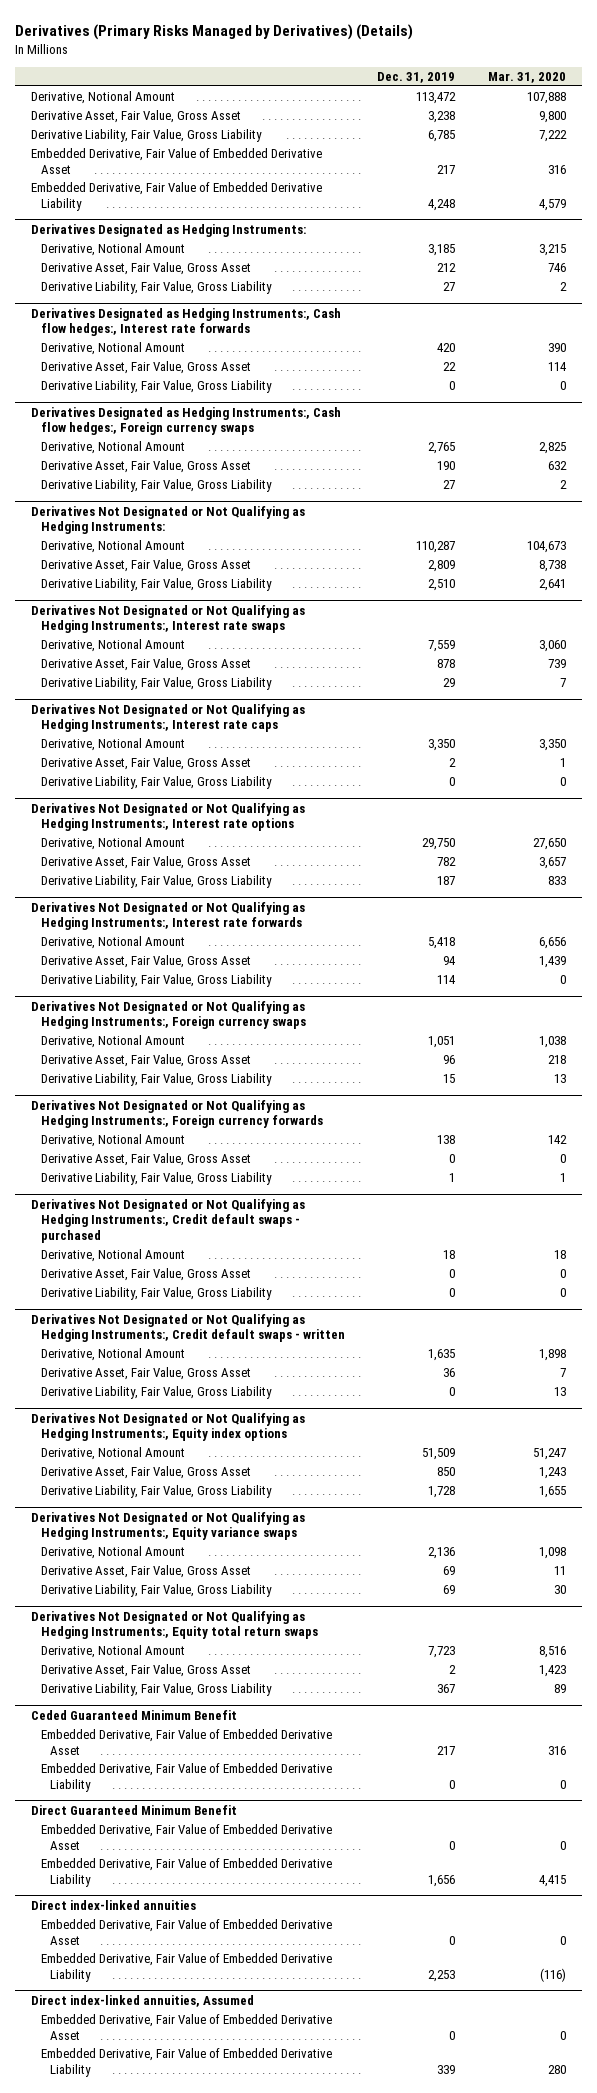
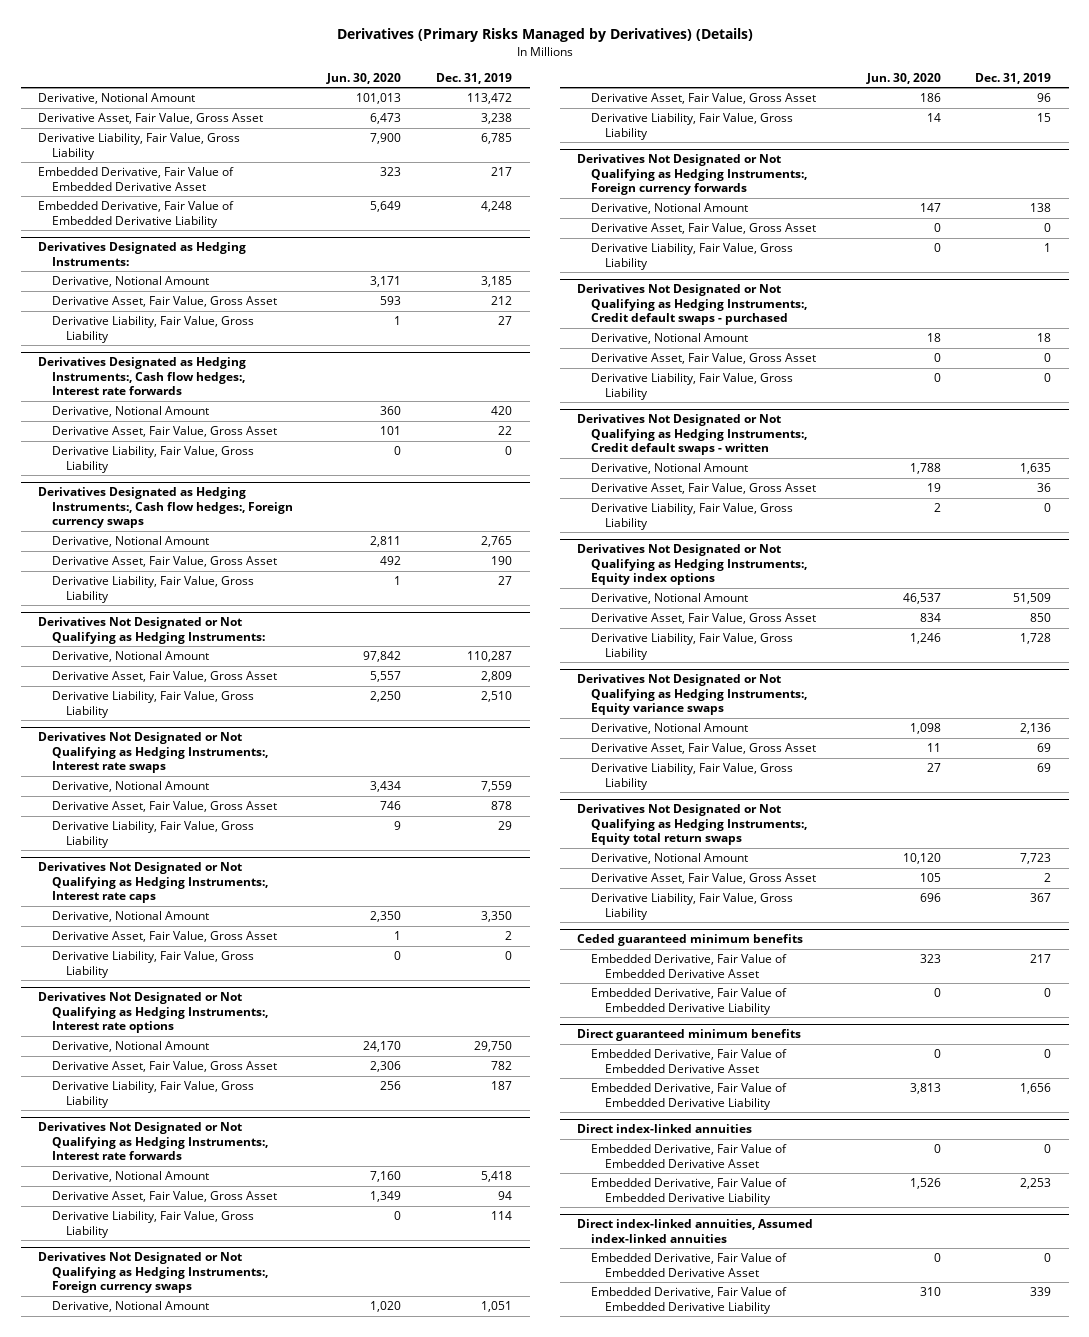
[487,71,566,83] Mar. 31, 2020 -> none
none -> [326,72,402,84] Jun. 30, 2020
[31,1709,238,1720] Ceded Guaranteed Minimum Benefit -> [577,934,804,947] Ceded guaranteed minimum benefits
[31,1804,238,1815] Direct Guaranteed Minimum Benefit -> [577,1029,802,1042] Direct guaranteed minimum benefits
[31,1994,255,2007] Direct index-linked annuities, Assumed -> [577,1219,814,1243] Direct index-linked annuities, Assumed index-linked annuities

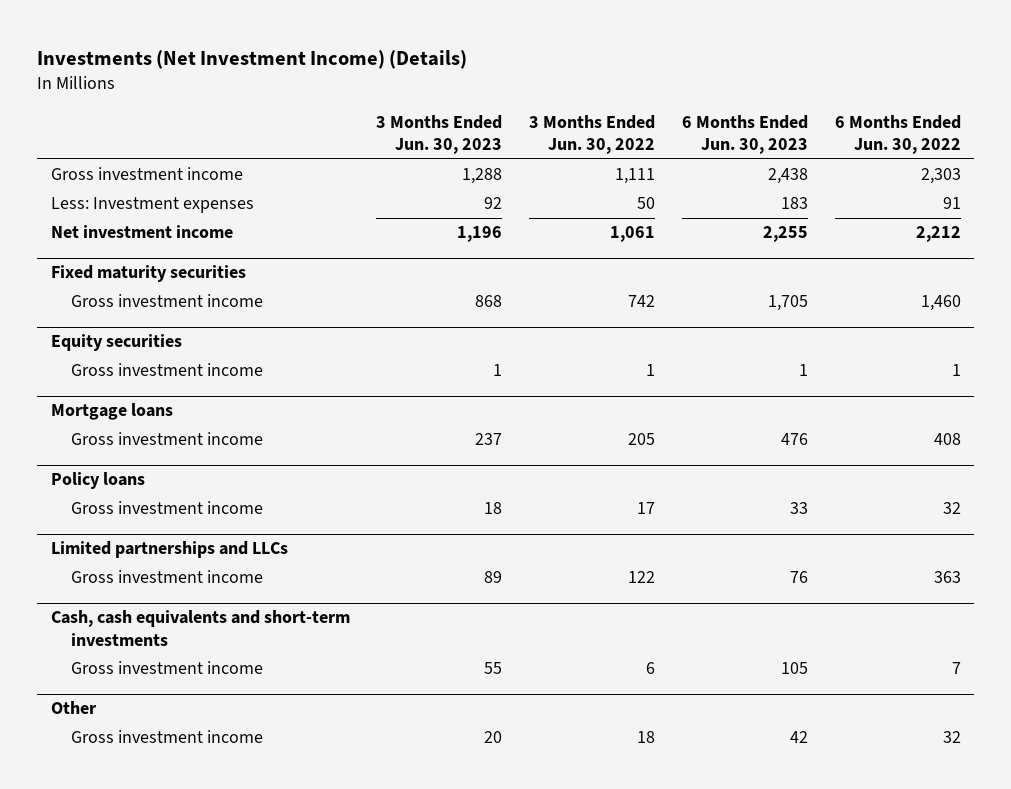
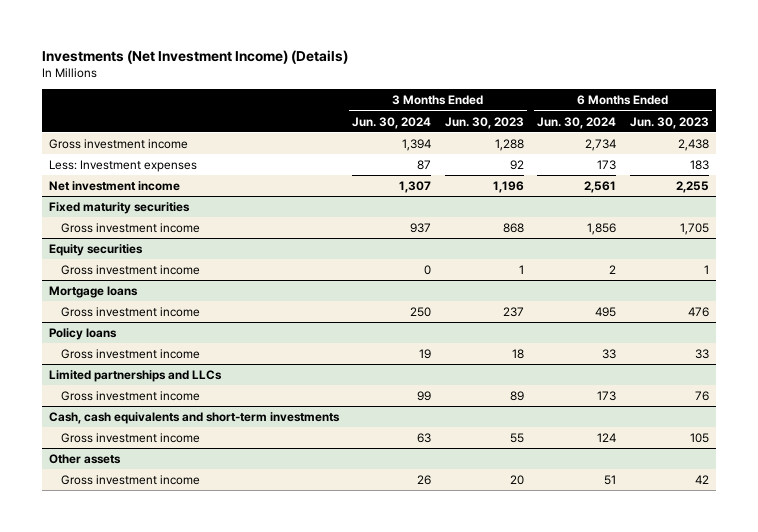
[529,114,656,154] 3 Months Ended Jun. 30, 2022 -> none
[834,114,961,154] 6 Months Ended Jun. 30, 2022 -> none
none -> [352,116,432,129] Jun. 30, 2024
none -> [537,116,617,129] Jun. 30, 2024
[50,701,97,715] Other -> [48,453,121,464] Other assets

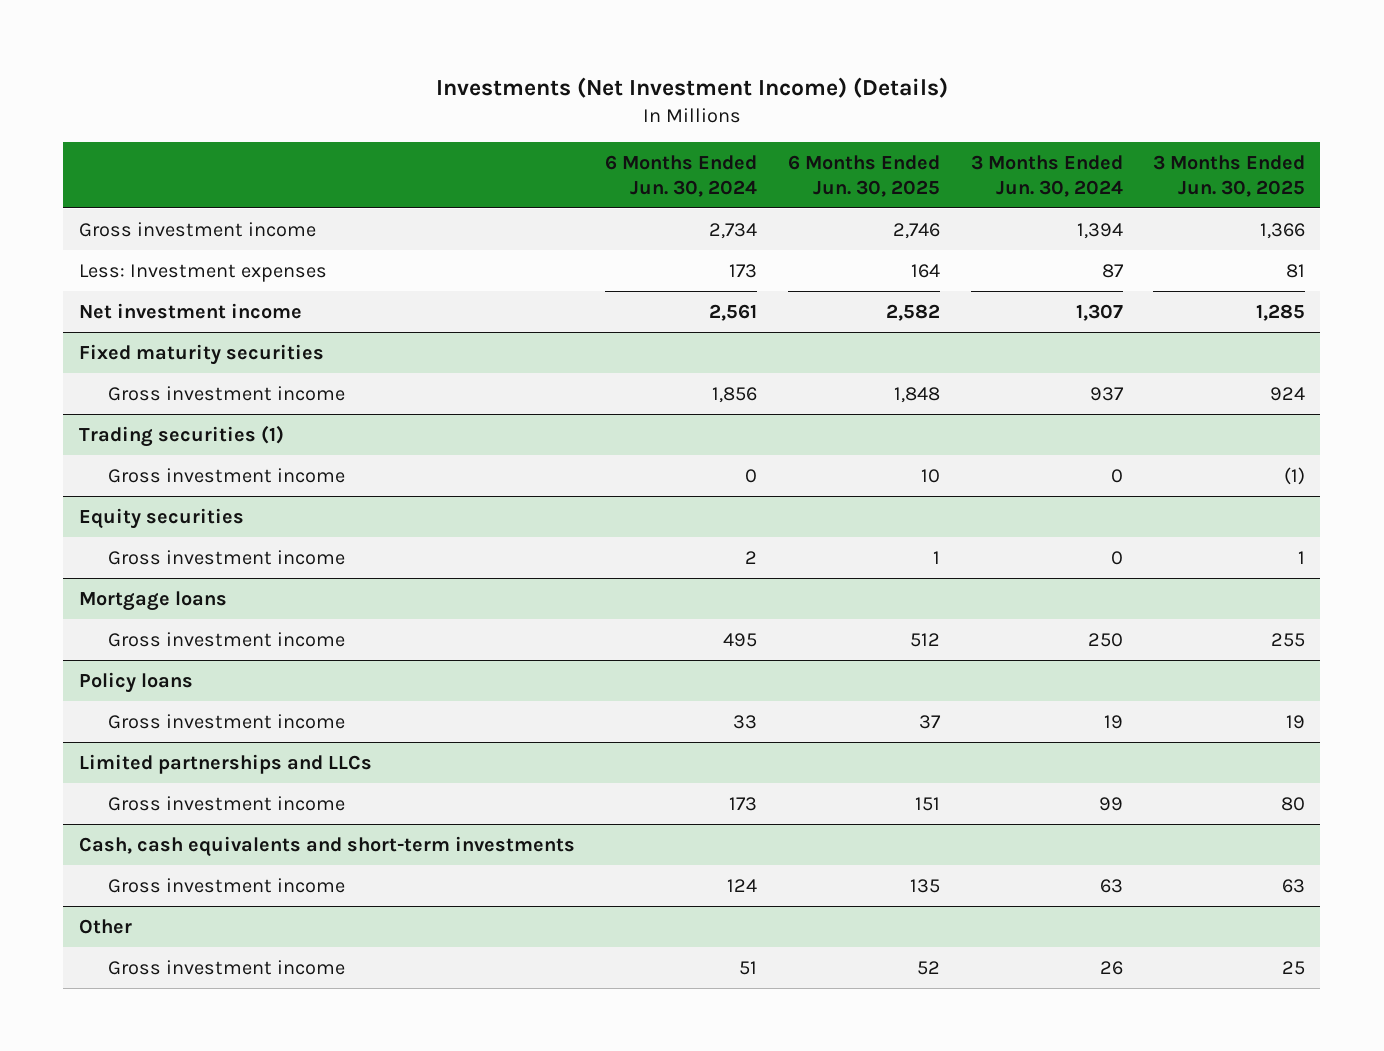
[444,116,524,129] Jun. 30, 2023 -> none
[630,116,710,129] Jun. 30, 2023 -> none
none -> [787,154,940,197] 6 Months Ended Jun. 30, 2025
none -> [1153,154,1306,197] 3 Months Ended Jun. 30, 2025
none -> [78,424,284,447] Trading securities (1)
none -> [108,467,346,483] Gross investment income
[48,453,121,464] Other assets -> [78,918,132,934] Other

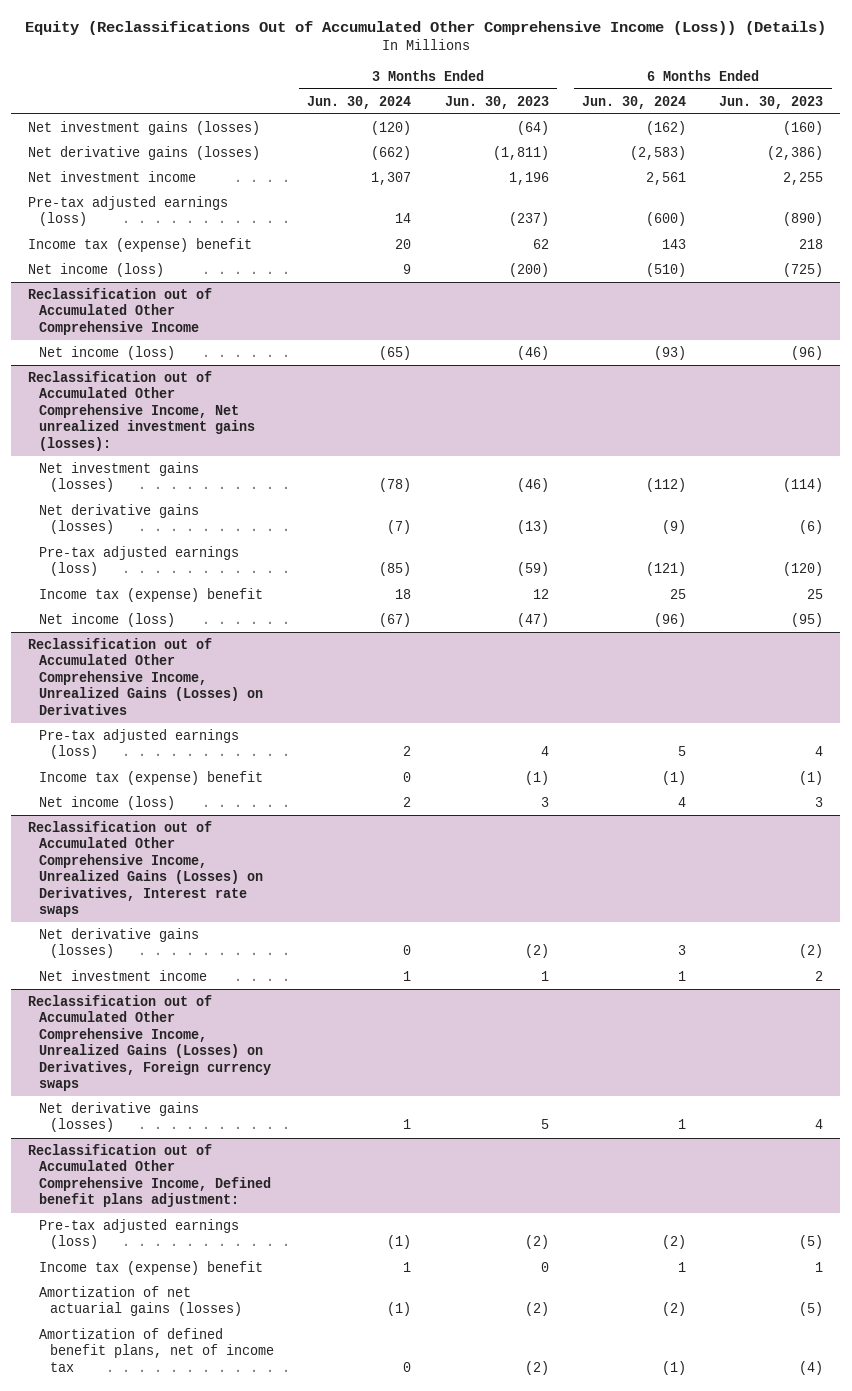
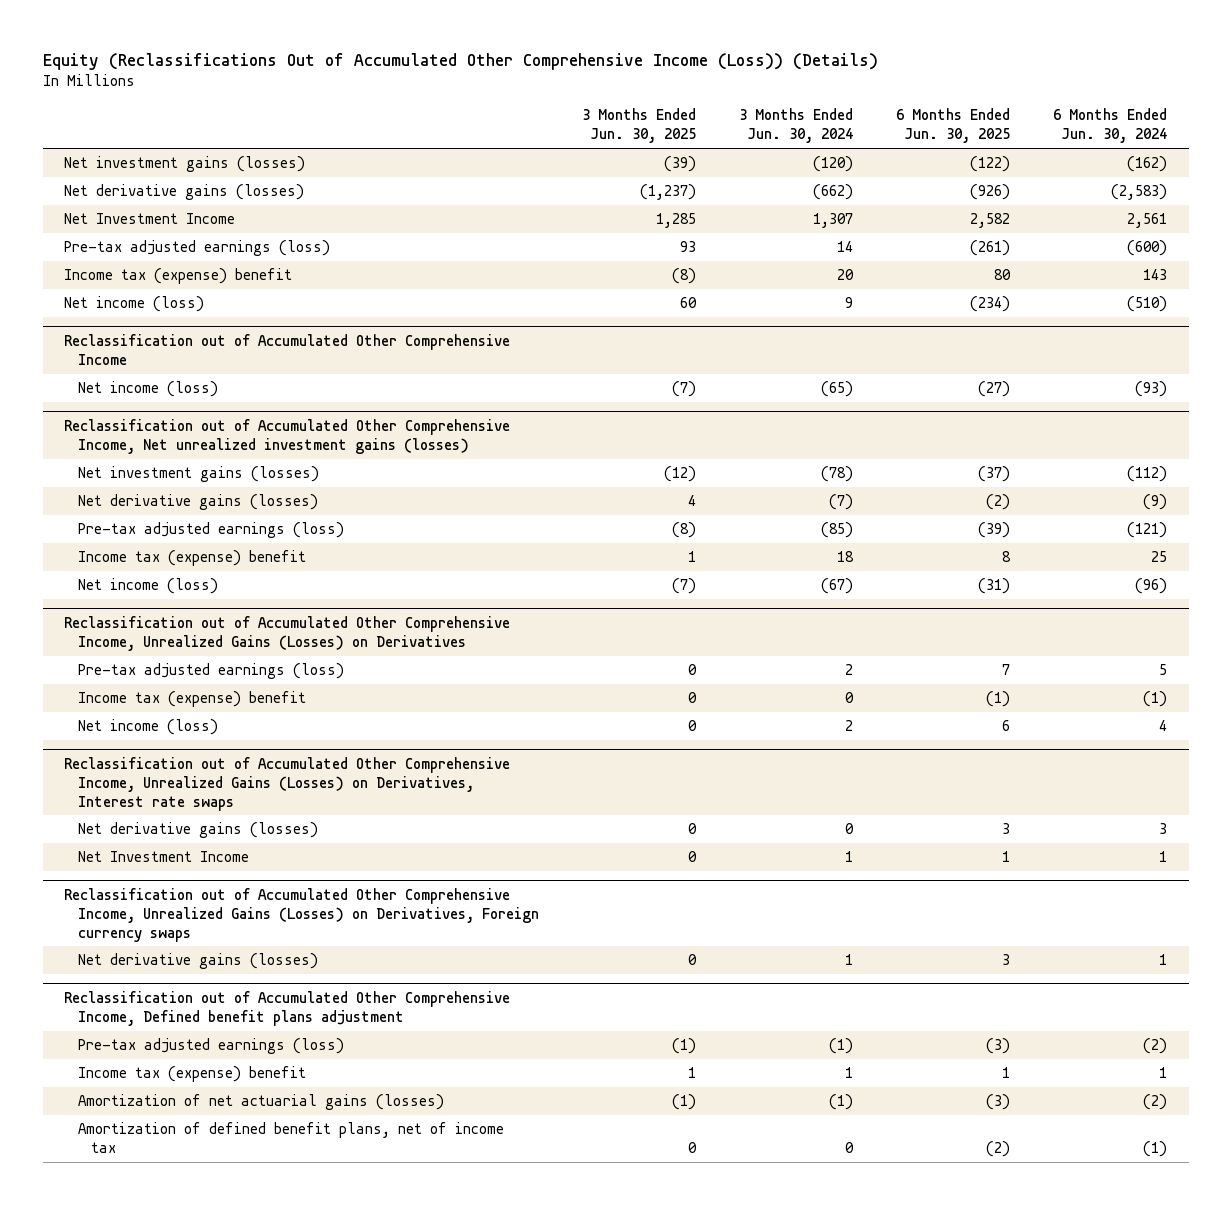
[444,95,549,109] Jun. 30, 2023 -> none
[719,95,824,109] Jun. 30, 2023 -> none
none -> [581,108,696,144] 3 Months Ended Jun. 30, 2025
none -> [896,108,1011,144] 6 Months Ended Jun. 30, 2025
[28,171,197,183] Net investment income -> [64,213,236,225] Net Investment Income
[28,371,255,451] Reclassification out of Accumulated Other Comprehensive Income, Net unrealized investment gains (losses): -> [64,418,511,454] Reclassification out of Accumulated Other Comprehensive Income, Net unrealized investment gains (losses)
[38,970,207,982] Net investment income -> [77,851,249,863] Net Investment Income
[28,1144,271,1208] Reclassification out of Accumulated Other Comprehensive Income, Defined benefit plans adjustment: -> [64,990,511,1026] Reclassification out of Accumulated Other Comprehensive Income, Defined benefit plans adjustment

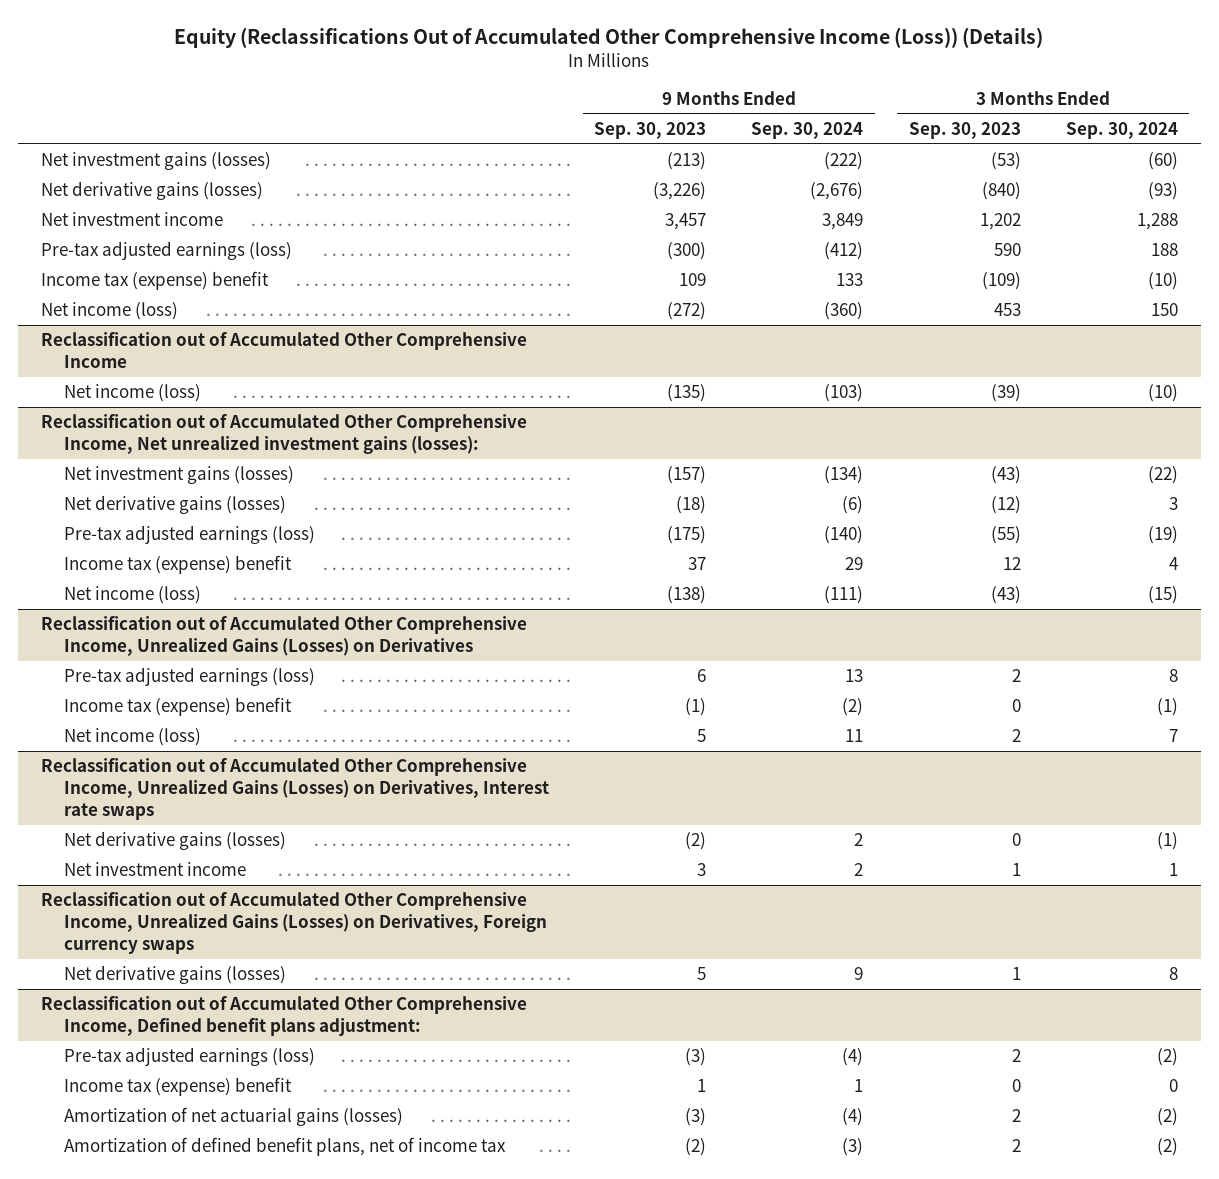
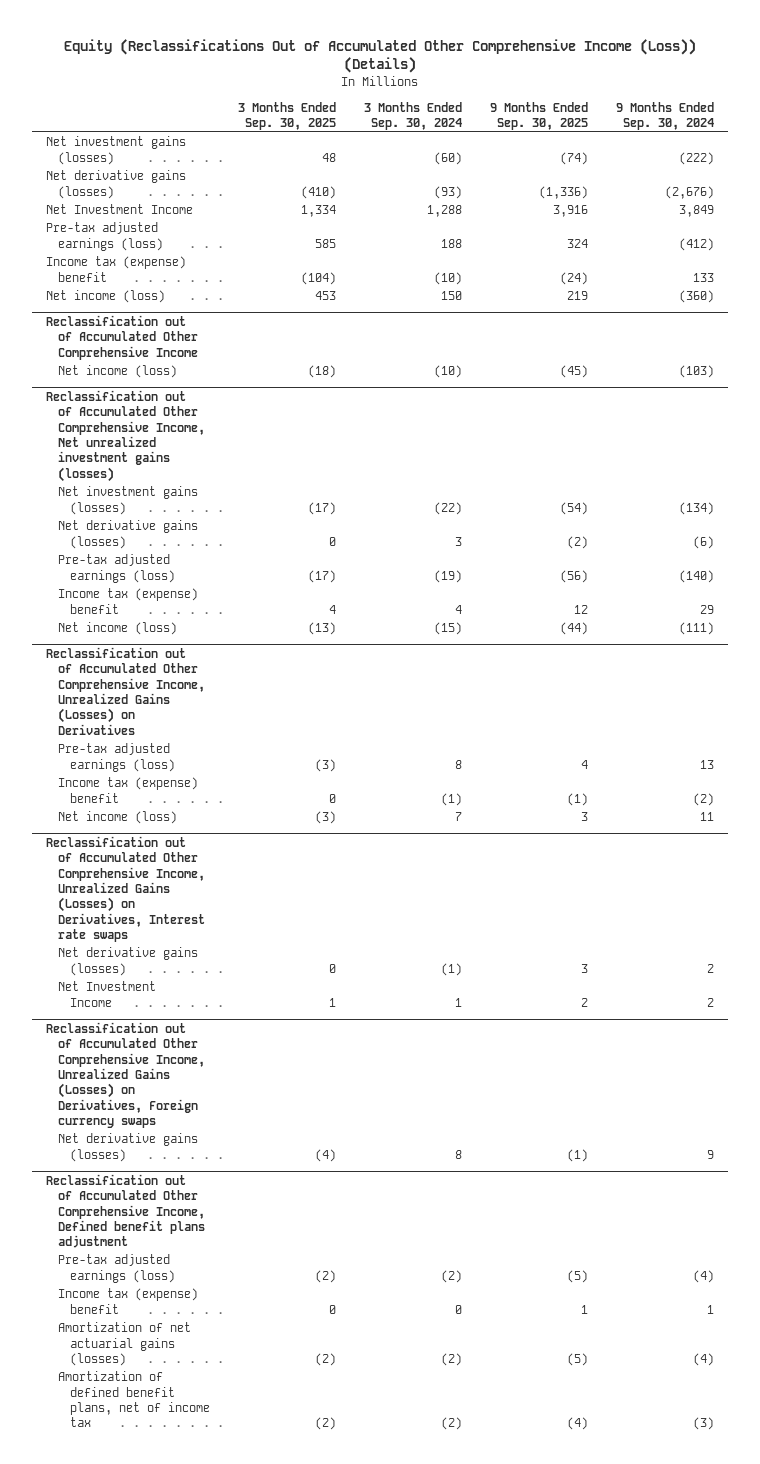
[594,121,707,139] Sep. 30, 2023 -> none
[908,121,1021,139] Sep. 30, 2023 -> none
none -> [238,101,337,130] 3 Months Ended Sep. 30, 2025
none -> [490,101,589,130] 9 Months Ended Sep. 30, 2025
[40,212,223,227] Net investment income -> [45,204,193,215] Net Investment Income
[40,414,527,455] Reclassification out of Accumulated Other Comprehensive Income, Net unrealized investment gains (losses): -> [45,390,205,482] Reclassification out of Accumulated Other Comprehensive Income, Net unrealized investment gains (losses)
[63,862,246,877] Net investment income -> [57,981,156,1007] Net Investment Income
[40,996,527,1037] Reclassification out of Accumulated Other Comprehensive Income, Defined benefit plans adjustment: -> [45,1174,205,1249] Reclassification out of Accumulated Other Comprehensive Income, Defined benefit plans adjustment

